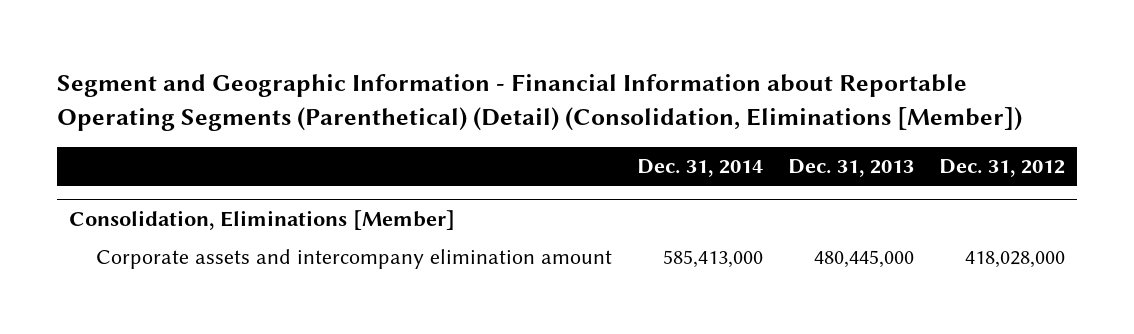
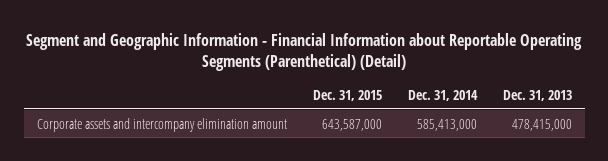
[57,73,1023,131] Segment and Geographic Information - Financial Information about Reportable Operating Segments (Parenthetical) (Detail) (Consolidation, Eliminations [Member]) -> [26,32,583,72] Segment and Geographic Information - Financial Information about Reportable Operating Segments (Parenthetical) (Detail)
[938,159,1065,178] Dec. 31, 2012 -> none
none -> [312,89,382,101] Dec. 31, 2015
[69,210,456,231] Consolidation, Eliminations [Member] -> none
[813,250,914,269] 480,445,000 -> [511,118,572,131] 478,415,000

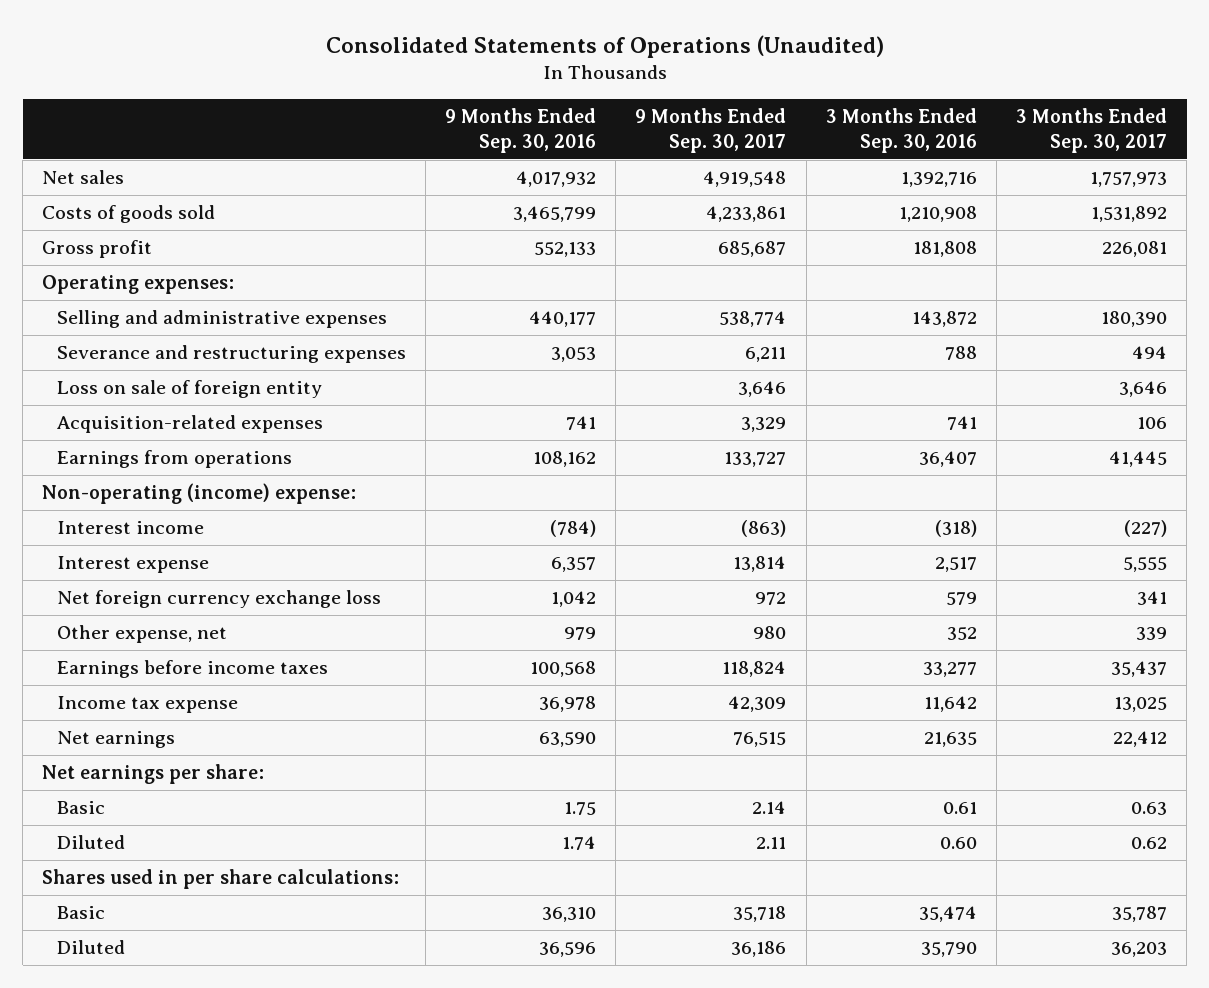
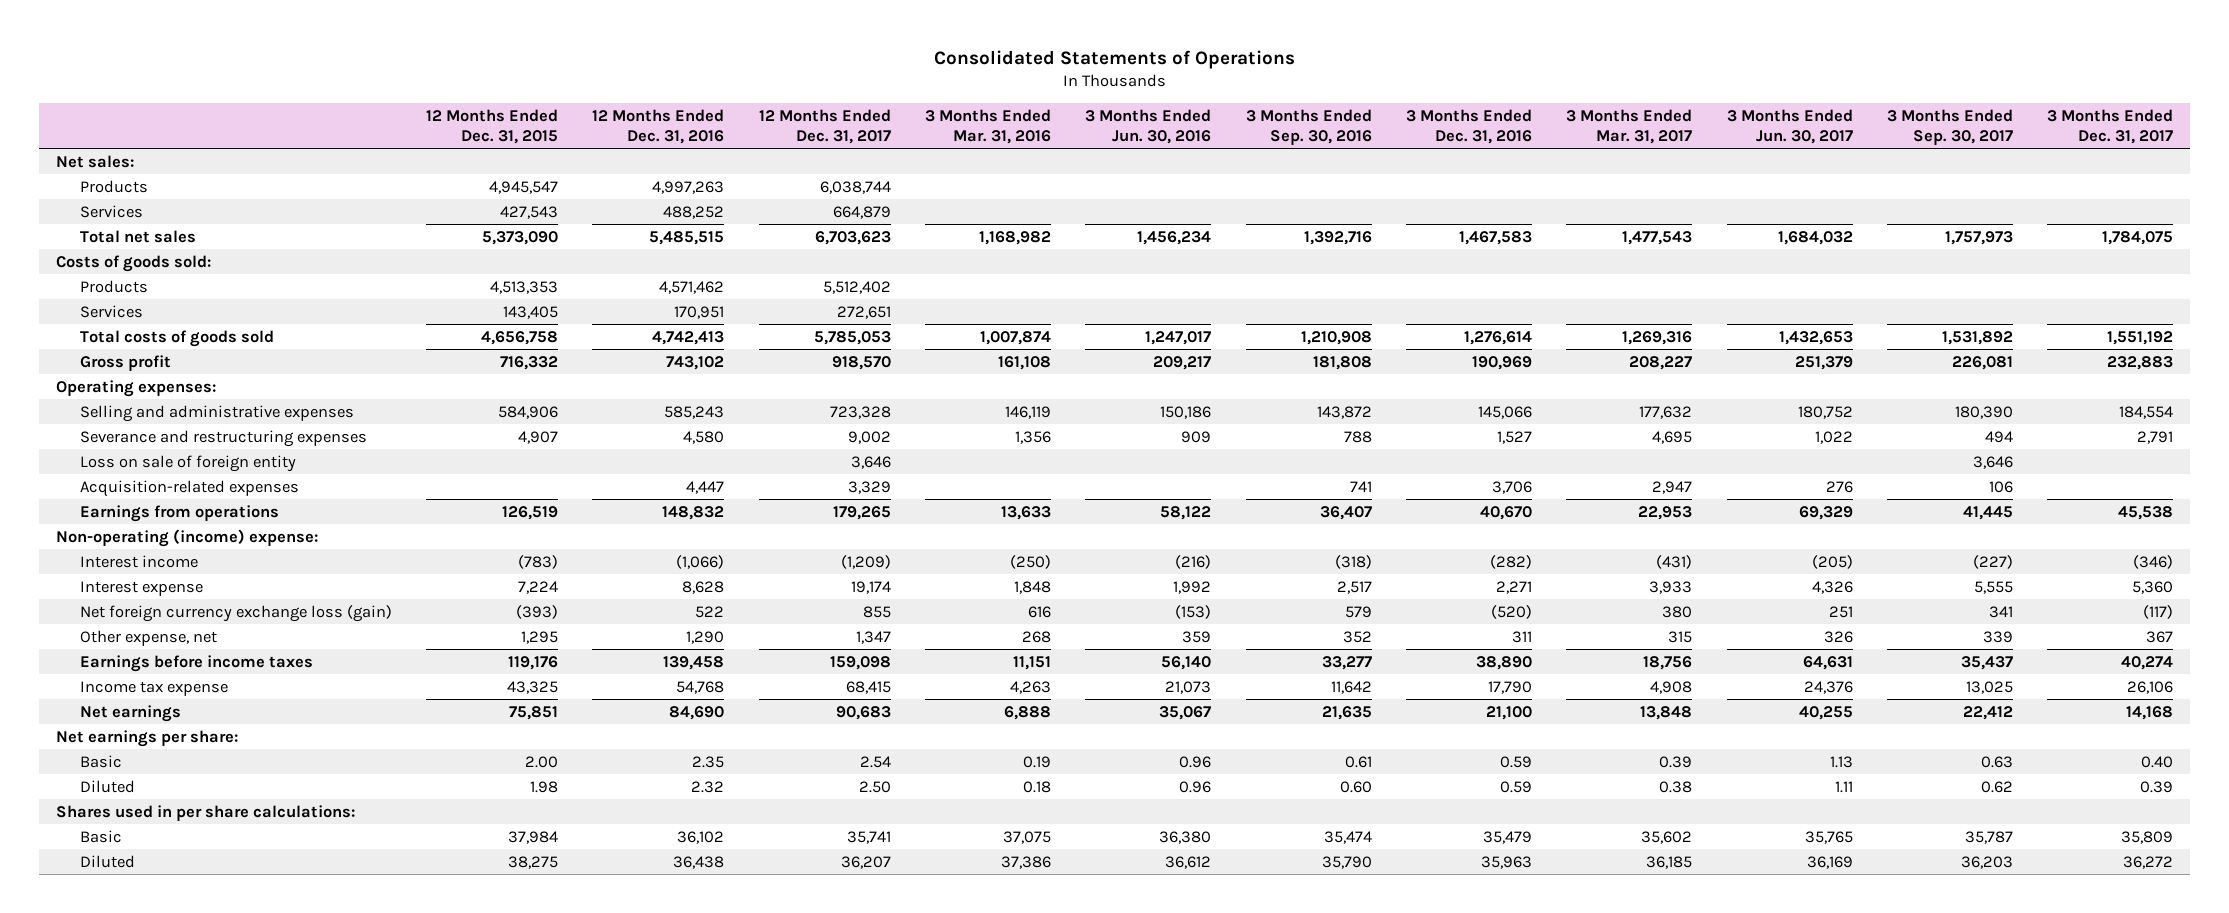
[325,34,884,58] Consolidated Statements of Operations (Unaudited) -> [933,50,1295,70] Consolidated Statements of Operations
[445,107,597,154] 9 Months Ended Sep. 30, 2016 -> none
[635,107,787,154] 9 Months Ended Sep. 30, 2017 -> none
none -> [426,108,559,144] 12 Months Ended Dec. 31, 2015
none -> [592,108,725,144] 12 Months Ended Dec. 31, 2016
none -> [758,108,891,144] 12 Months Ended Dec. 31, 2017
none -> [925,108,1052,144] 3 Months Ended Mar. 31, 2016
none -> [1085,108,1212,144] 3 Months Ended Jun. 30, 2016
none -> [1406,108,1533,144] 3 Months Ended Dec. 31, 2016
none -> [1566,108,1693,144] 3 Months Ended Mar. 31, 2017
none -> [1726,108,1853,144] 3 Months Ended Jun. 30, 2017
none -> [2047,108,2174,144] 3 Months Ended Dec. 31, 2017
none -> [55,154,134,168] Net sales:
none -> [79,179,148,193] Products
none -> [79,204,143,218] Services
[42,170,125,185] Net sales -> [79,229,196,243] Total net sales
none -> [55,254,211,272] Costs of goods sold:
none -> [79,279,148,293] Products
none -> [79,304,143,318] Services
[42,205,216,224] Costs of goods sold -> [79,329,274,347] Total costs of goods sold
[56,590,381,609] Net foreign currency exchange loss -> [79,604,392,622] Net foreign currency exchange loss (gain)

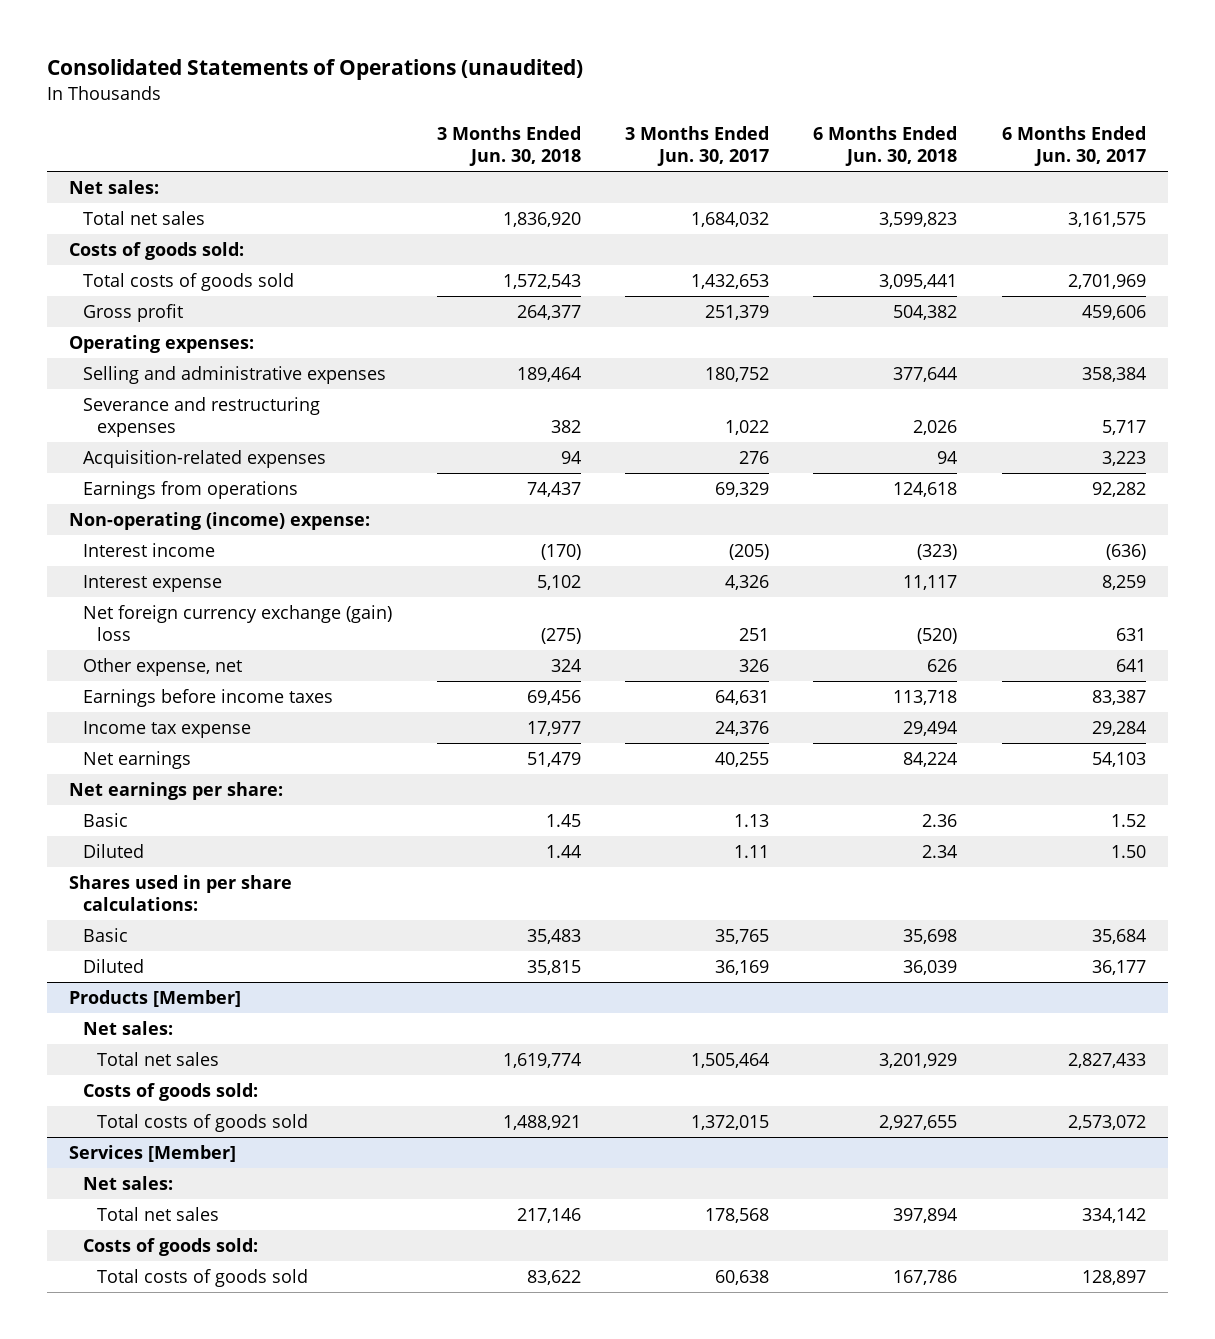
[933,50,1295,70] Consolidated Statements of Operations -> [47,59,584,81] Consolidated Statements of Operations (unaudited)
[426,108,559,144] 12 Months Ended Dec. 31, 2015 -> none
[592,108,725,144] 12 Months Ended Dec. 31, 2016 -> none
[758,108,891,144] 12 Months Ended Dec. 31, 2017 -> none
[925,108,1052,144] 3 Months Ended Mar. 31, 2016 -> none
[1085,108,1212,144] 3 Months Ended Jun. 30, 2016 -> none
[1245,108,1372,145] 3 Months Ended Sep. 30, 2016 -> none
[1406,108,1533,144] 3 Months Ended Dec. 31, 2016 -> none
[1566,108,1693,144] 3 Months Ended Mar. 31, 2017 -> none
[1886,108,2013,145] 3 Months Ended Sep. 30, 2017 -> none
[2047,108,2174,144] 3 Months Ended Dec. 31, 2017 -> none
none -> [436,126,581,167] 3 Months Ended Jun. 30, 2018
none -> [813,126,958,167] 6 Months Ended Jun. 30, 2018
none -> [1001,126,1146,167] 6 Months Ended Jun. 30, 2017
[79,179,148,193] Products -> none
[79,204,143,218] Services -> none
[79,279,148,293] Products -> none
[79,304,143,318] Services -> none
[79,454,296,472] Loss on sale of foreign entity -> none
[79,604,392,622] Net foreign currency exchange loss (gain) -> [83,605,393,641] Net foreign currency exchange (gain) loss
none -> [69,990,242,1008] Products [Member]
none -> [83,1021,174,1036] Net sales:
none -> [97,1052,220,1067] Total net sales
none -> [83,1083,259,1102] Costs of goods sold:
none -> [97,1114,309,1133] Total costs of goods sold
none -> [69,1145,237,1163] Services [Member]
none -> [83,1176,174,1191] Net sales:
none -> [97,1207,220,1222] Total net sales
none -> [83,1238,259,1257] Costs of goods sold:
none -> [97,1269,309,1288] Total costs of goods sold

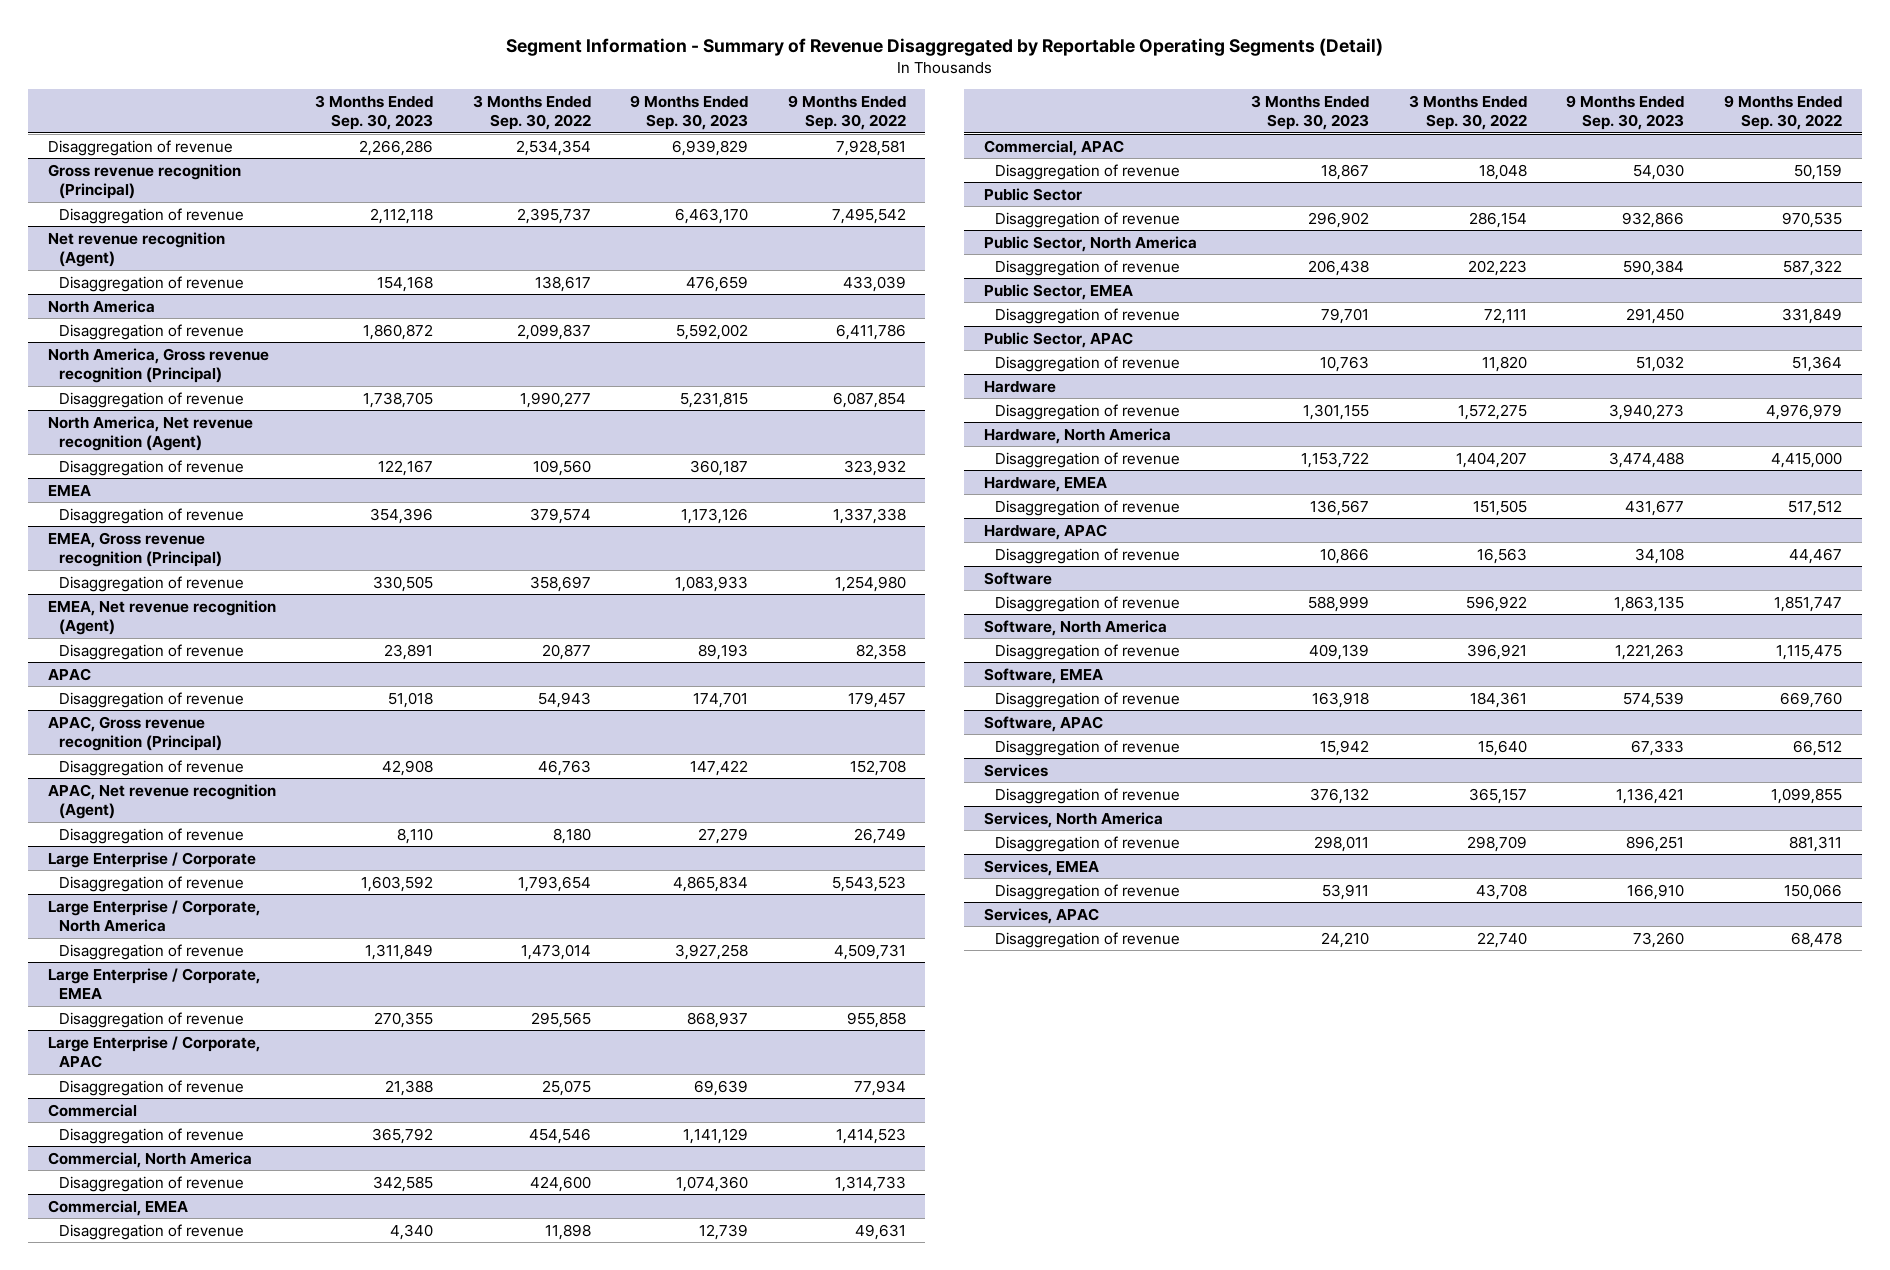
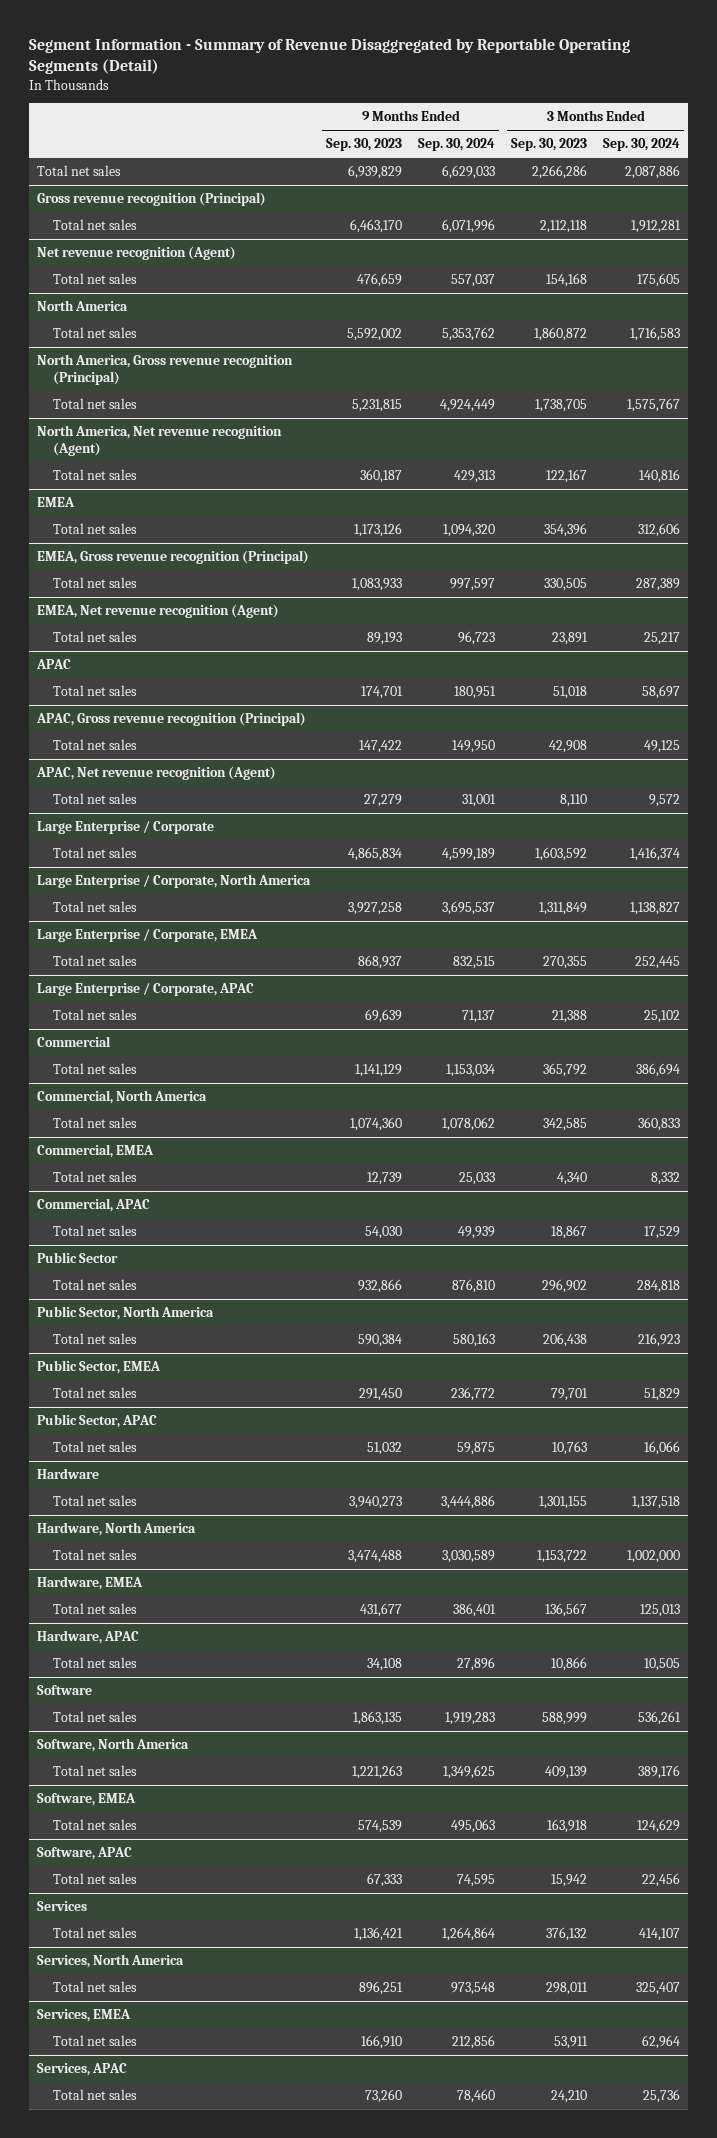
[472,94,591,131] 3 Months Ended Sep. 30, 2022 -> none
[787,94,906,131] 9 Months Ended Sep. 30, 2022 -> none
none -> [418,138,496,152] Sep. 30, 2024
none -> [603,138,681,152] Sep. 30, 2024
[47,139,233,156] Disaggregation of revenue -> [37,165,122,177] Total net sales
[58,207,244,224] Disaggregation of revenue -> [52,219,137,231] Total net sales
[58,275,244,292] Disaggregation of revenue -> [52,273,137,285] Total net sales
[58,323,244,340] Disaggregation of revenue -> [52,327,137,339] Total net sales
[58,391,244,408] Disaggregation of revenue -> [52,398,137,410] Total net sales
[58,459,244,476] Disaggregation of revenue -> [52,469,137,481] Total net sales
[58,507,244,524] Disaggregation of revenue -> [52,523,137,535] Total net sales
[58,575,244,592] Disaggregation of revenue -> [52,577,137,589] Total net sales
[58,643,244,660] Disaggregation of revenue -> [52,631,137,643] Total net sales
[58,691,244,708] Disaggregation of revenue -> [52,685,137,697] Total net sales
[58,759,244,776] Disaggregation of revenue -> [52,739,137,751] Total net sales
[58,827,244,844] Disaggregation of revenue -> [52,793,137,805] Total net sales
[58,875,244,892] Disaggregation of revenue -> [52,847,137,859] Total net sales
[58,943,244,960] Disaggregation of revenue -> [52,901,137,913] Total net sales
[58,1011,244,1028] Disaggregation of revenue -> [52,955,137,967] Total net sales
[58,1079,244,1096] Disaggregation of revenue -> [52,1009,137,1021] Total net sales
[58,1127,244,1144] Disaggregation of revenue -> [52,1063,137,1075] Total net sales
[58,1175,244,1192] Disaggregation of revenue -> [52,1117,137,1129] Total net sales
[58,1223,244,1240] Disaggregation of revenue -> [52,1171,137,1183] Total net sales
[994,163,1180,180] Disaggregation of revenue -> [52,1225,137,1237] Total net sales
[994,211,1180,228] Disaggregation of revenue -> [52,1279,137,1291] Total net sales
[994,259,1180,276] Disaggregation of revenue -> [52,1333,137,1345] Total net sales
[994,307,1180,324] Disaggregation of revenue -> [52,1387,137,1399] Total net sales
[994,355,1180,372] Disaggregation of revenue -> [52,1441,137,1453] Total net sales
[994,403,1180,420] Disaggregation of revenue -> [52,1495,137,1507] Total net sales
[994,451,1180,468] Disaggregation of revenue -> [52,1549,137,1561] Total net sales
[994,499,1180,516] Disaggregation of revenue -> [52,1603,137,1615] Total net sales
[994,547,1180,564] Disaggregation of revenue -> [52,1657,137,1669] Total net sales
[994,595,1180,612] Disaggregation of revenue -> [52,1711,137,1723] Total net sales
[994,643,1180,660] Disaggregation of revenue -> [52,1765,137,1777] Total net sales
[994,691,1180,708] Disaggregation of revenue -> [52,1819,137,1831] Total net sales
[994,739,1180,756] Disaggregation of revenue -> [52,1873,137,1885] Total net sales
[994,787,1180,804] Disaggregation of revenue -> [52,1927,137,1939] Total net sales
[994,835,1180,852] Disaggregation of revenue -> [52,1981,137,1993] Total net sales
[994,883,1180,900] Disaggregation of revenue -> [52,2035,137,2047] Total net sales
[994,931,1180,948] Disaggregation of revenue -> [52,2089,137,2101] Total net sales

